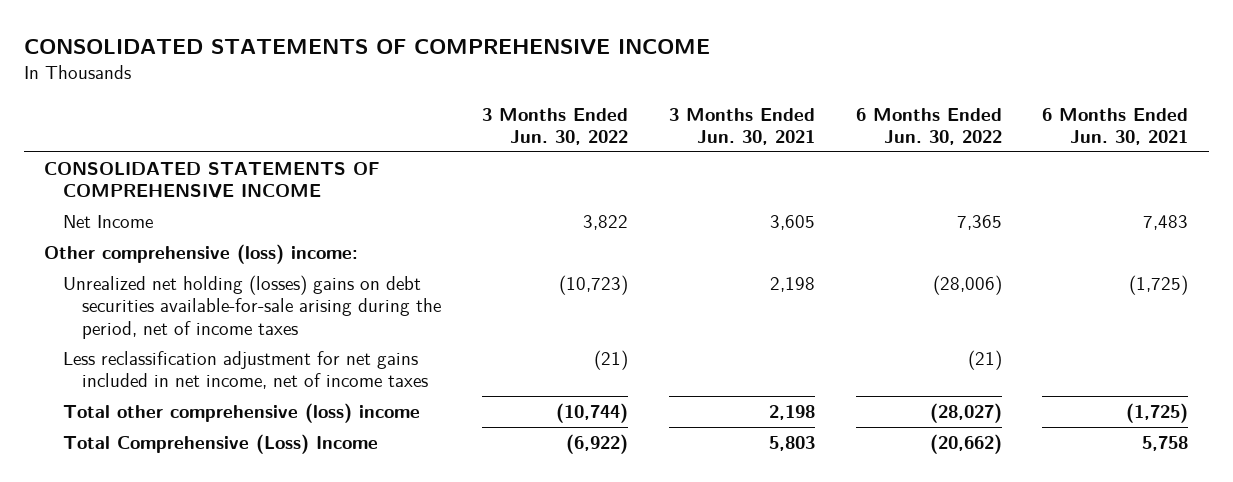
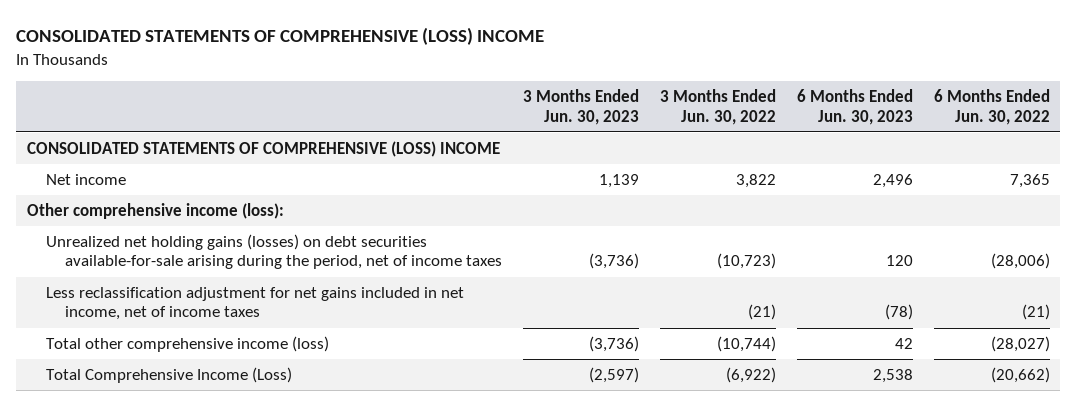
[23,38,710,55] CONSOLIDATED STATEMENTS OF COMPREHENSIVE INCOME -> [16,27,545,46] CONSOLIDATED STATEMENTS OF COMPREHENSIVE (LOSS) INCOME
[668,107,815,145] 3 Months Ended Jun. 30, 2021 -> none
[1042,107,1189,145] 6 Months Ended Jun. 30, 2021 -> none
none -> [523,89,640,125] 3 Months Ended Jun. 30, 2023
none -> [796,89,913,125] 6 Months Ended Jun. 30, 2023
[44,162,381,200] CONSOLIDATED STATEMENTS OF COMPREHENSIVE INCOME -> [26,140,500,157] CONSOLIDATED STATEMENTS OF COMPREHENSIVE (LOSS) INCOME
[63,215,154,229] Net Income -> [45,173,126,185] Net income
[44,244,359,265] Other comprehensive (loss) income: -> [26,202,284,219] Other comprehensive income (loss):
[63,275,442,339] Unrealized net holding (losses) gains on debt securities available-for-sale arising during the period, net of income taxes -> [45,233,503,270] Unrealized net holding gains (losses) on debt securities available-for-sale arising during the period, net of income taxes
[63,403,421,424] Total other comprehensive (loss) income -> [45,335,329,352] Total other comprehensive income (loss)
[63,434,379,455] Total Comprehensive (Loss) Income -> [45,366,292,383] Total Comprehensive Income (Loss)

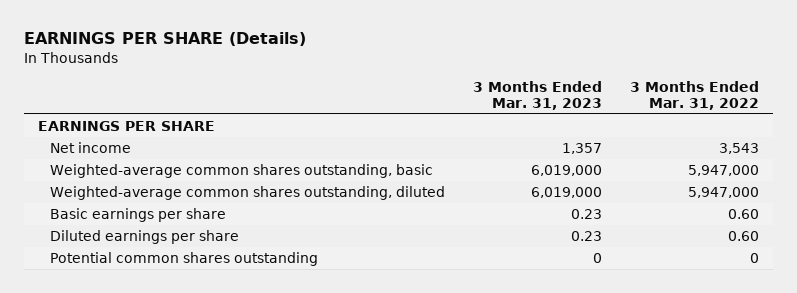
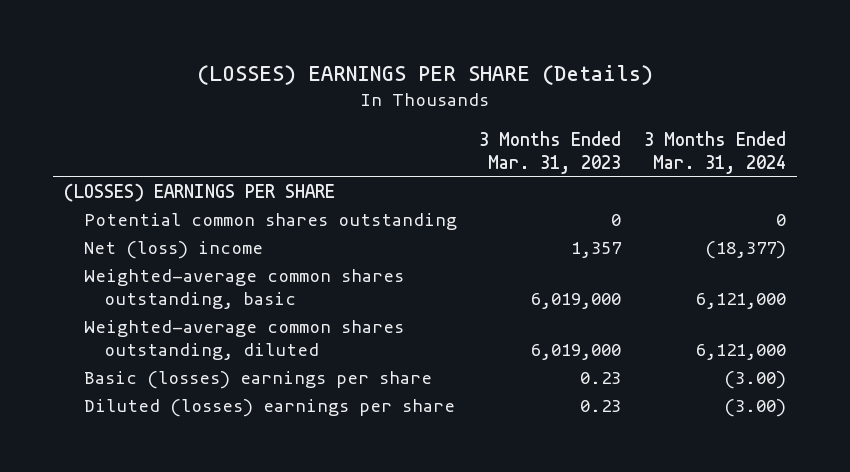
[23,32,306,47] EARNINGS PER SHARE (Details) -> [196,65,653,86] (LOSSES) EARNINGS PER SHARE (Details)
[630,80,760,110] 3 Months Ended Mar. 31, 2022 -> none
none -> [643,130,786,174] 3 Months Ended Mar. 31, 2024
[37,120,215,131] EARNINGS PER SHARE -> [63,182,335,202] (LOSSES) EARNINGS PER SHARE
[50,251,319,266] Potential common shares outstanding -> [83,212,457,230] Potential common shares outstanding
[50,141,132,153] Net income -> [83,240,263,259] Net (loss) income
[50,207,227,222] Basic earnings per share -> [83,370,432,389] Basic (losses) earnings per share
[50,229,240,244] Diluted earnings per share -> [83,398,455,417] Diluted (losses) earnings per share

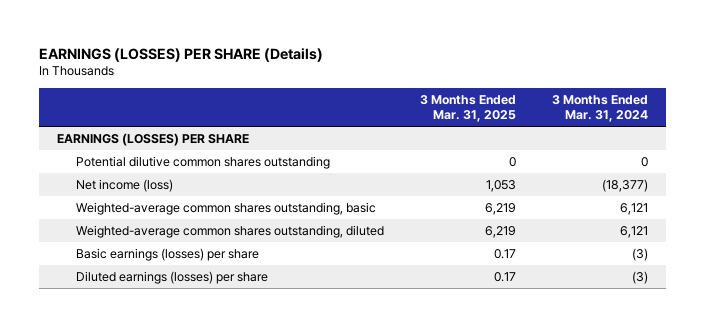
[196,65,653,86] (LOSSES) EARNINGS PER SHARE (Details) -> [39,47,324,62] EARNINGS (LOSSES) PER SHARE (Details)
[479,130,622,174] 3 Months Ended Mar. 31, 2023 -> none
none -> [419,94,516,123] 3 Months Ended Mar. 31, 2025
[63,182,335,202] (LOSSES) EARNINGS PER SHARE -> [57,132,250,146] EARNINGS (LOSSES) PER SHARE
[83,212,457,230] Potential common shares outstanding -> [75,155,330,169] Potential dilutive common shares outstanding
[83,240,263,259] Net (loss) income -> [75,178,173,192] Net income (loss)
[695,292,786,309] 6,121,000 -> [619,202,648,215] 6,121
[695,343,786,360] 6,121,000 -> [619,225,648,238] 6,121
[83,370,432,389] Basic (losses) earnings per share -> [75,247,259,261] Basic earnings (losses) per share
[723,370,786,389] (3.00) -> [631,247,648,261] (3)
[83,398,455,417] Diluted (losses) earnings per share -> [75,270,268,284] Diluted earnings (losses) per share
[723,398,786,417] (3.00) -> [631,270,648,284] (3)

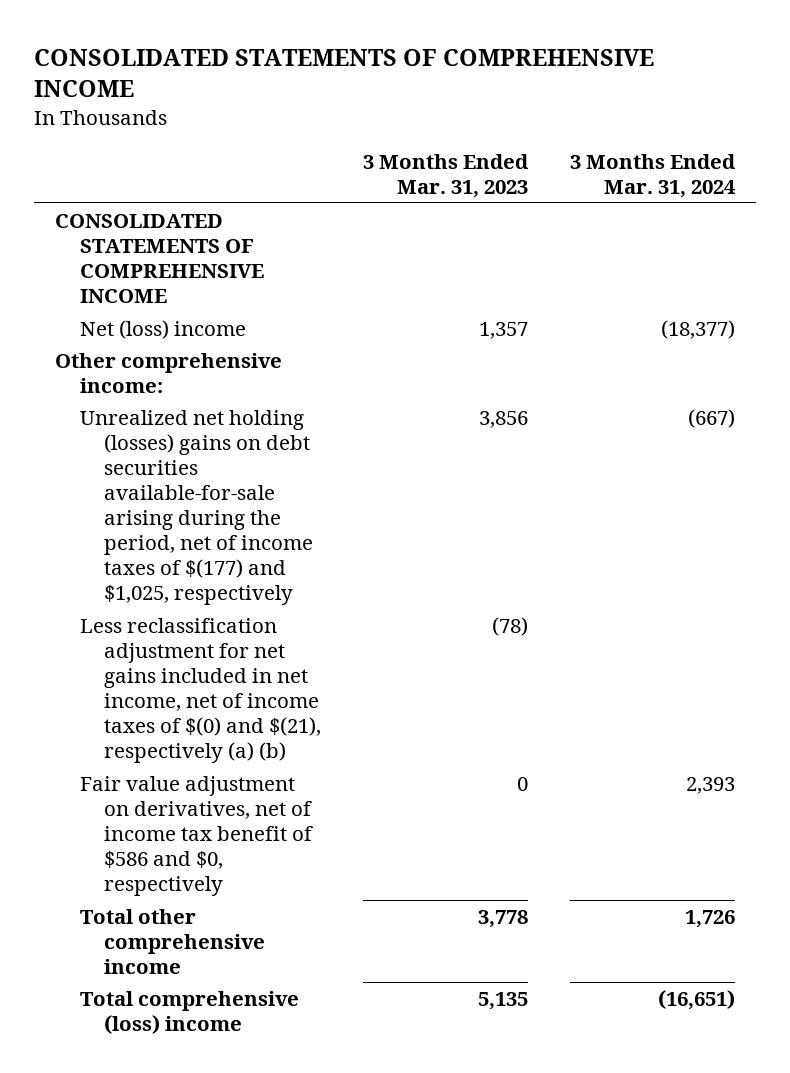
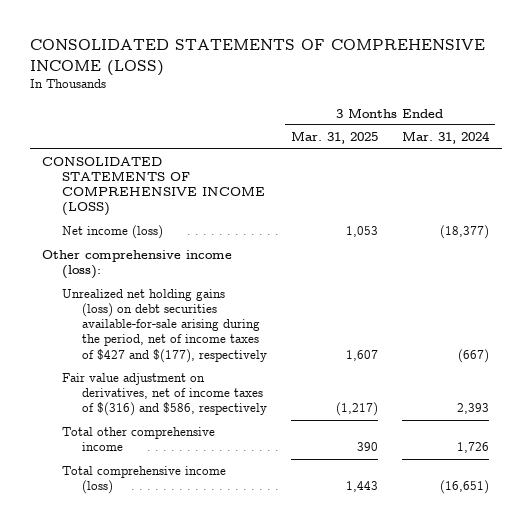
[34,48,655,98] CONSOLIDATED STATEMENTS OF COMPREHENSIVE INCOME -> [30,39,486,76] CONSOLIDATED STATEMENTS OF COMPREHENSIVE INCOME (LOSS)
[363,153,530,198] 3 Months Ended Mar. 31, 2023 -> none
none -> [290,131,378,145] Mar. 31, 2025
[79,617,322,763] Less reclassification adjustment for net gains included in net income, net of income taxes of $(0) and $(21), respectively (a) (b) -> none
[55,213,264,303] CONSOLIDATED STATEMENTS OF COMPREHENSIVE INCOME -> [42,157,265,217] CONSOLIDATED STATEMENTS OF COMPREHENSIVE INCOME (LOSS)
[79,319,246,339] Net (loss) income -> [61,225,163,240] Net income (loss)
[55,352,283,393] Other comprehensive income: -> [42,250,233,280] Other comprehensive income (loss):
[79,409,314,605] Unrealized net holding (losses) gains on debt securities available-for-sale arising during the period, net of income taxes of $(177) and $1,025, respectively -> [61,289,267,363] Unrealized net holding gains (loss) on debt securities available-for-sale arising during the period, net of income taxes of $427 and $(177), respectively
[79,775,314,896] Fair value adjustment on derivatives, net of income tax benefit of $586 and $0, respectively -> [61,373,267,417] Fair value adjustment on derivatives, net of income taxes of $(316) and $586, respectively
[79,990,299,1034] Total comprehensive (loss) income -> [61,466,226,495] Total comprehensive income (loss)

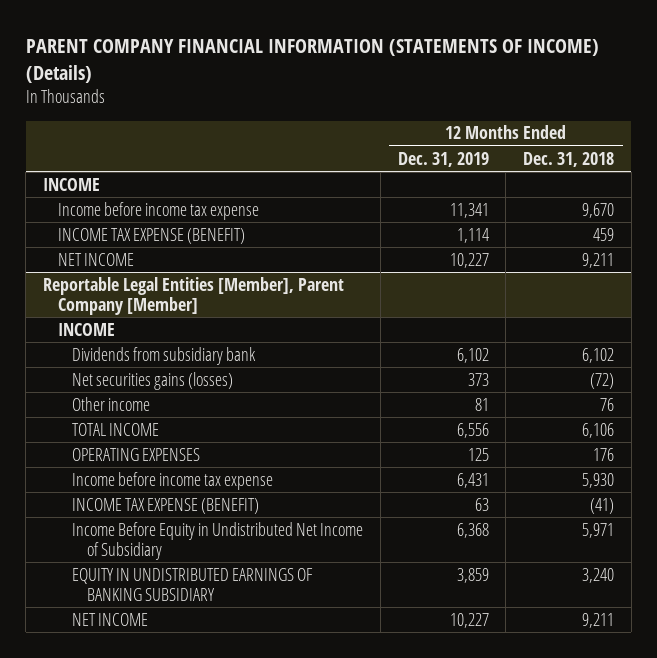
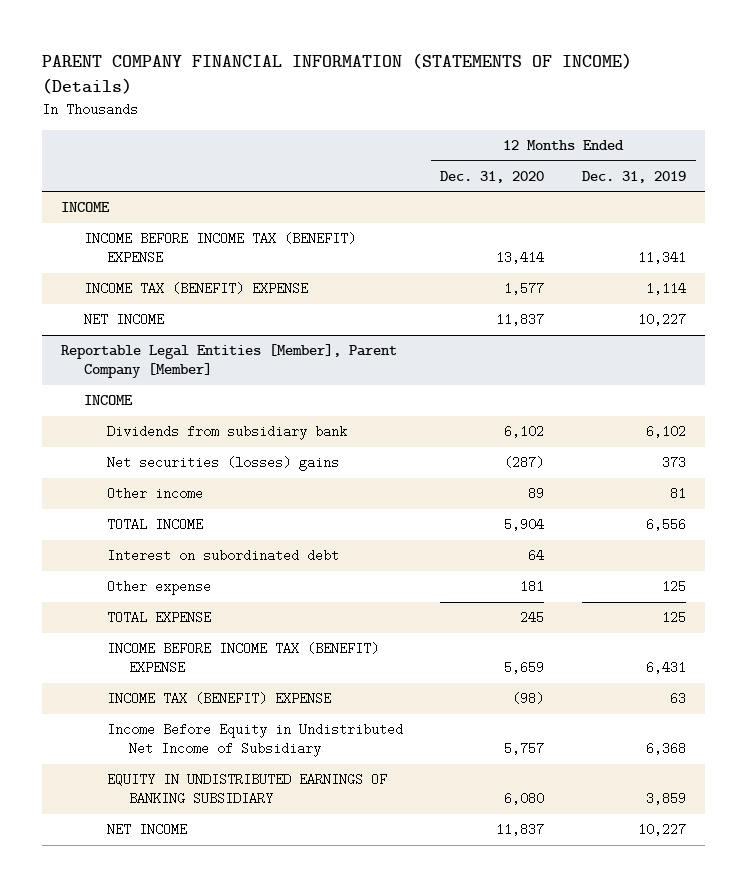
[523,151,615,167] Dec. 31, 2018 -> none
none -> [440,170,545,183] Dec. 31, 2020
[57,201,259,220] Income before income tax expense -> [83,232,356,265] INCOME BEFORE INCOME TAX (BENEFIT) EXPENSE
[57,227,245,244] INCOME TAX EXPENSE (BENEFIT) -> [83,282,308,296] INCOME TAX (BENEFIT) EXPENSE
[72,371,234,390] Net securities gains (losses) -> [106,456,339,472] Net securities (losses) gains
none -> [106,549,339,563] Interest on subordinated debt
none -> [106,580,211,596] Other expense
[72,447,201,461] OPERATING EXPENSES -> [106,611,211,625] TOTAL EXPENSE
[72,471,274,490] Income before income tax expense -> [106,642,379,675] INCOME BEFORE INCOME TAX (BENEFIT) EXPENSE
[72,497,260,514] INCOME TAX EXPENSE (BENEFIT) -> [106,692,331,706] INCOME TAX (BENEFIT) EXPENSE

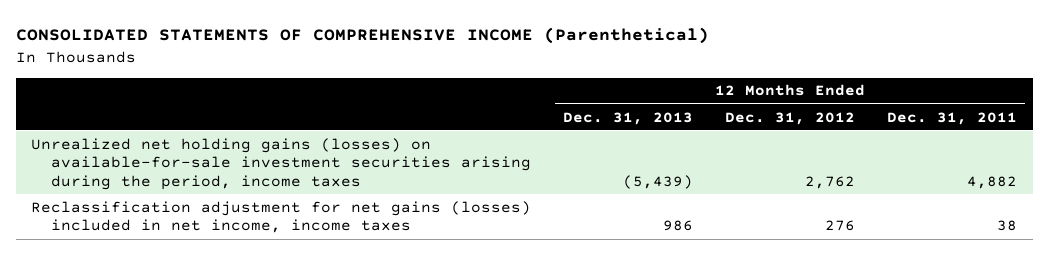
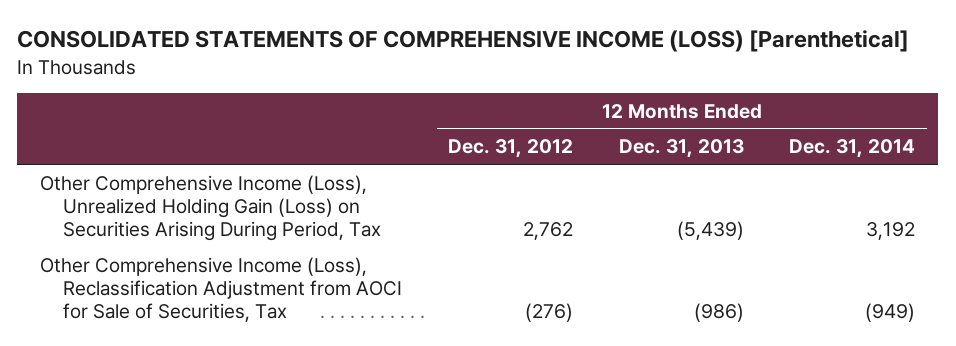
[15,27,709,45] CONSOLIDATED STATEMENTS OF COMPREHENSIVE INCOME (Parenthetical) -> [17,30,910,53] CONSOLIDATED STATEMENTS OF COMPREHENSIVE INCOME (LOSS) [Parenthetical]
[886,111,1017,125] Dec. 31, 2011 -> none
none -> [789,139,916,159] Dec. 31, 2014
[31,137,532,190] Unrealized net holding gains (losses) on available-for-sale investment securities arising during the period, income taxes -> [40,174,382,242] Other Comprehensive Income (Loss), Unrealized Holding Gain (Loss) on Securities Arising During Period, Tax
[31,200,532,234] Reclassification adjustment for net gains (losses) included in net income, income taxes -> [40,256,403,323] Other Comprehensive Income (Loss), Reclassification Adjustment from AOCI for Sale of Securities, Tax
[663,220,694,232] 986 -> [693,303,744,323] (986)
[824,220,855,232] 276 -> [525,303,574,323] (276)

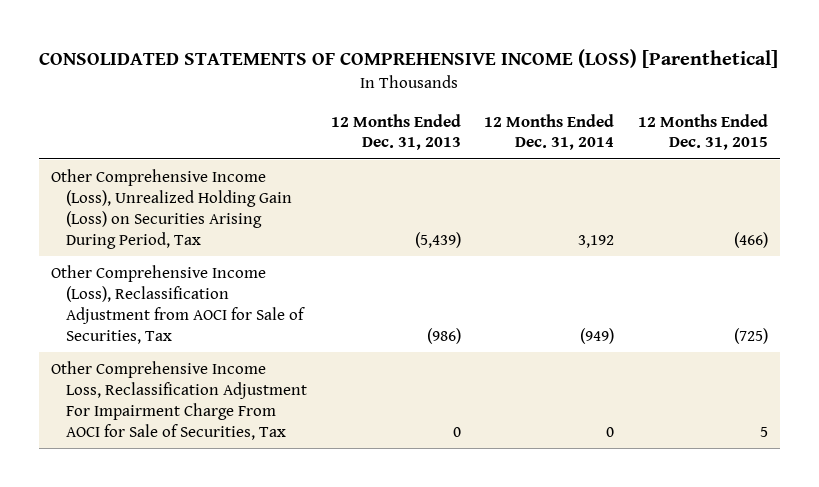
[448,139,574,159] Dec. 31, 2012 -> none
none -> [638,113,769,151] 12 Months Ended Dec. 31, 2015
none -> [50,360,307,440] Other Comprehensive Income Loss, Reclassification Adjustment For Impairment Charge From AOCI for Sale of Securities, Tax

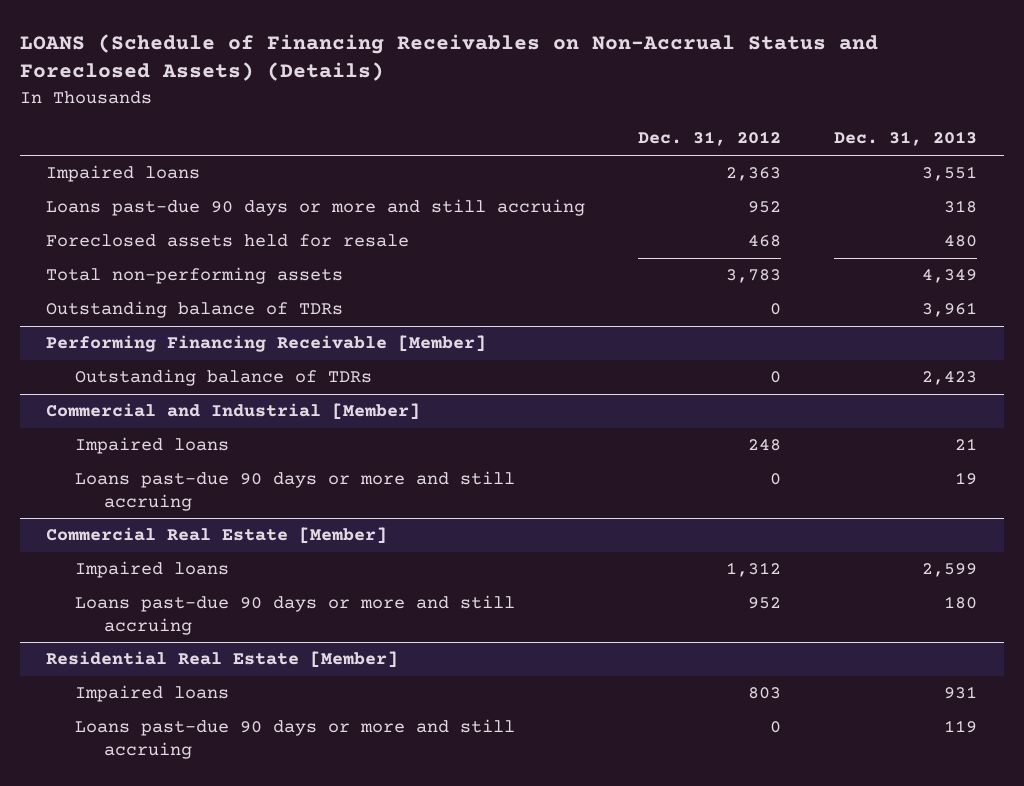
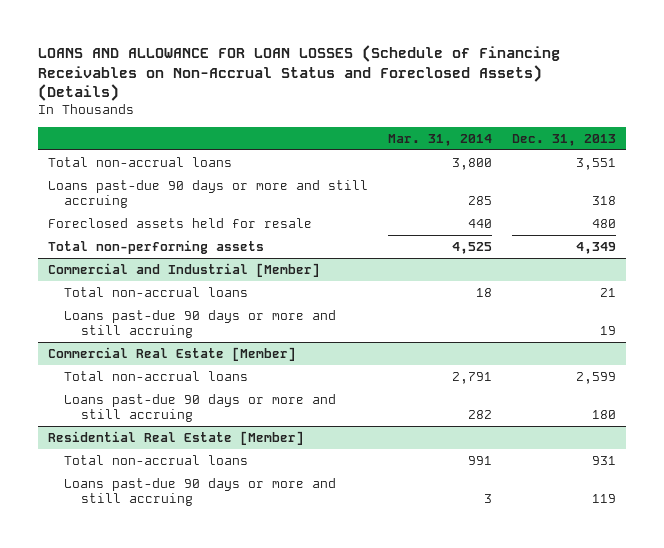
[19,33,878,82] LOANS (Schedule of Financing Receivables on Non-Accrual Status and Foreclosed Assets) (Details) -> [38,44,561,102] LOANS AND ALLOWANCE FOR LOAN LOSSES (Schedule of Financing Receivables on Non-Accrual Status and Foreclosed Assets) (Details)
[638,131,782,147] Dec. 31, 2012 -> none
none -> [388,133,493,146] Mar. 31, 2014
[46,165,201,183] Impaired loans -> [48,156,233,167] Total non-accrual loans
[46,301,344,319] Outstanding balance of TDRs -> none
[46,335,487,353] Performing Financing Receivable [Member] -> none
[75,369,373,387] Outstanding balance of TDRs -> none
[75,437,230,455] Impaired loans -> none
none -> [64,286,249,297] Total non-accrual loans
[75,561,230,579] Impaired loans -> [64,370,249,381] Total non-accrual loans
[75,685,230,703] Impaired loans -> [64,454,249,465] Total non-accrual loans

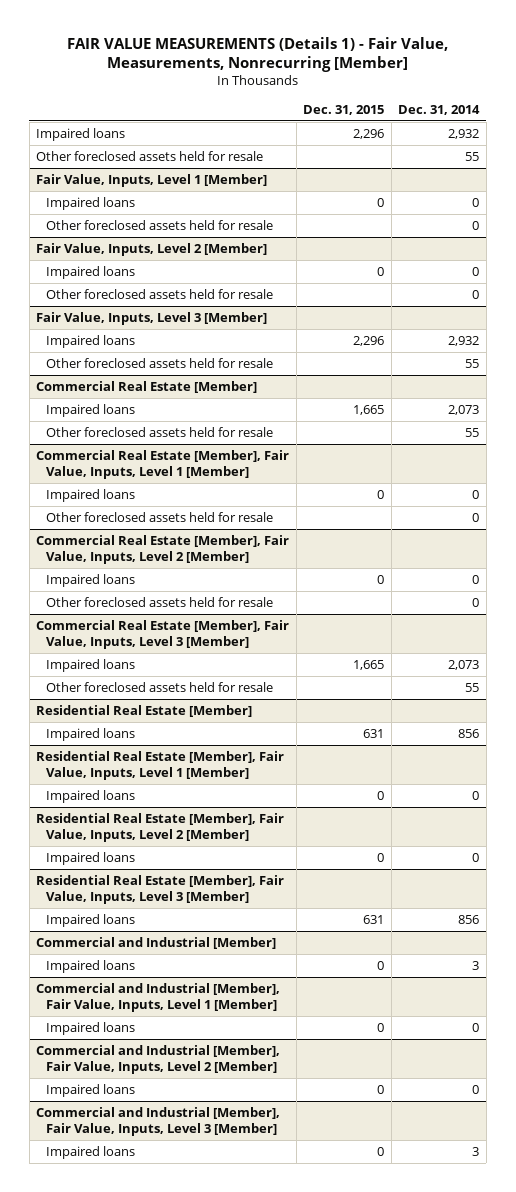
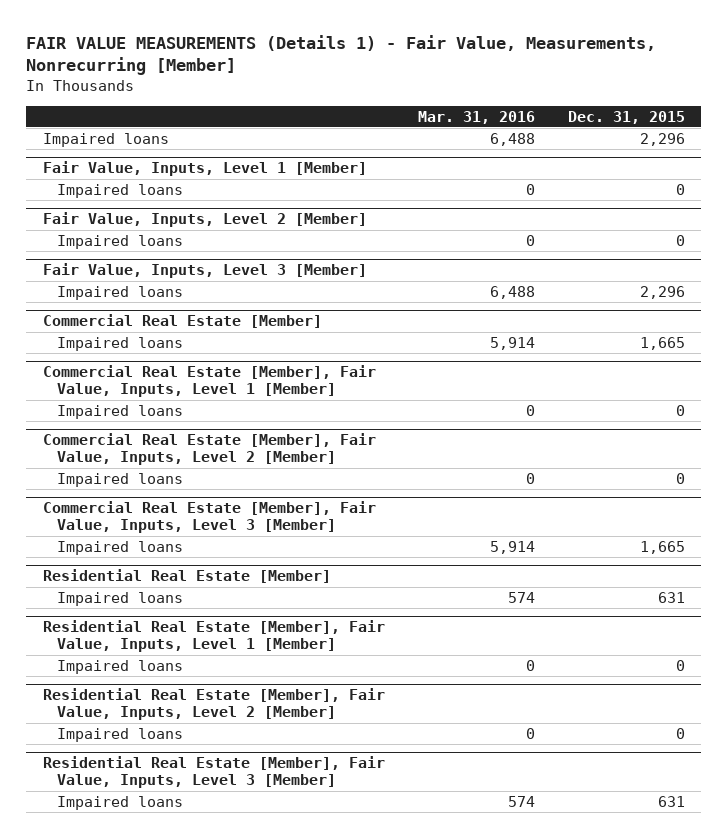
[398,104,481,115] Dec. 31, 2014 -> none
none -> [417,110,535,124] Mar. 31, 2016
[36,150,264,161] Other foreclosed assets held for resale -> none
[45,219,273,230] Other foreclosed assets held for resale -> none
[45,288,273,299] Other foreclosed assets held for resale -> none
[45,357,273,368] Other foreclosed assets held for resale -> none
[45,426,273,437] Other foreclosed assets held for resale -> none
[45,511,273,522] Other foreclosed assets held for resale -> none
[45,596,273,607] Other foreclosed assets held for resale -> none
[45,681,273,692] Other foreclosed assets held for resale -> none
[36,936,277,949] Commercial and Industrial [Member] -> none
[45,959,135,973] Impaired loans -> none
[36,982,281,1012] Commercial and Industrial [Member], Fair Value, Inputs, Level 1 [Member] -> none
[45,1021,135,1035] Impaired loans -> none
[36,1044,281,1074] Commercial and Industrial [Member], Fair Value, Inputs, Level 2 [Member] -> none
[45,1083,135,1097] Impaired loans -> none
[36,1106,281,1136] Commercial and Industrial [Member], Fair Value, Inputs, Level 3 [Member] -> none
[45,1145,135,1159] Impaired loans -> none

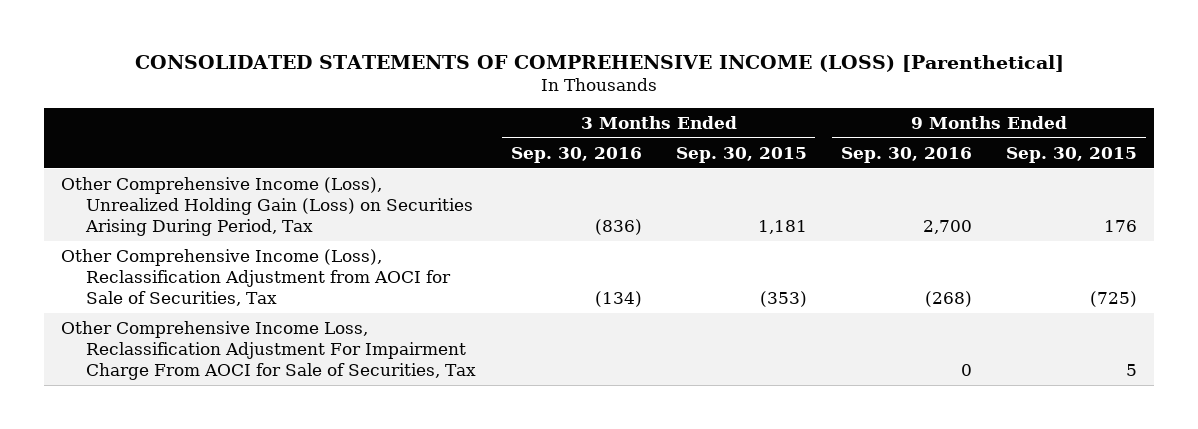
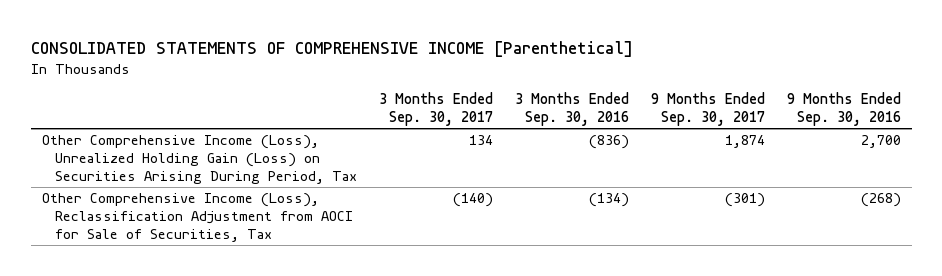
[134,55,1064,73] CONSOLIDATED STATEMENTS OF COMPREHENSIVE INCOME (LOSS) [Parenthetical] -> [30,40,633,57] CONSOLIDATED STATEMENTS OF COMPREHENSIVE INCOME [Parenthetical]
[675,146,807,163] Sep. 30, 2015 -> none
[1006,146,1138,163] Sep. 30, 2015 -> none
none -> [378,92,493,127] 3 Months Ended Sep. 30, 2017
none -> [650,92,765,127] 9 Months Ended Sep. 30, 2017
[60,320,477,380] Other Comprehensive Income Loss, Reclassification Adjustment For Impairment Charge From AOCI for Sale of Securities, Tax -> none

